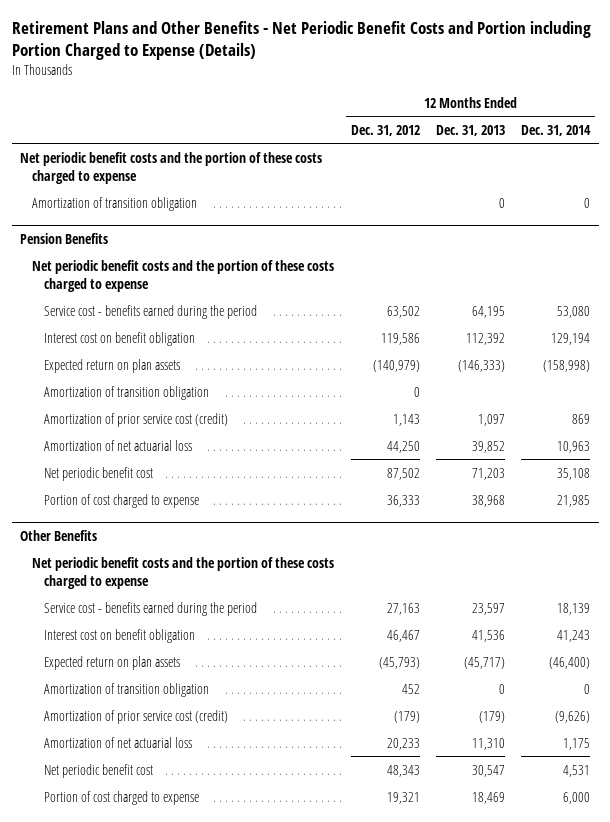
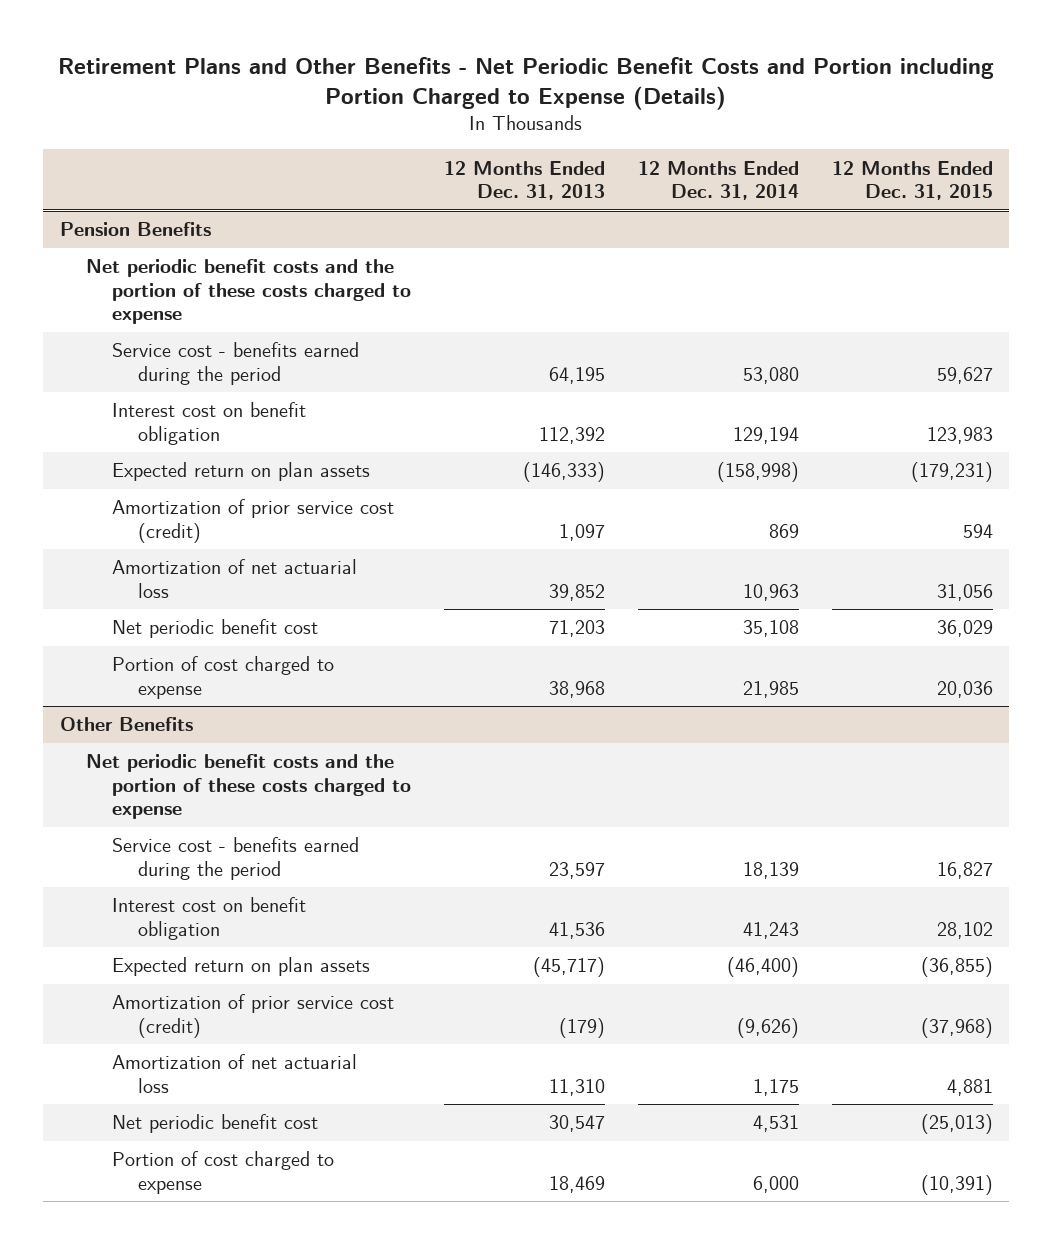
[350,124,420,136] Dec. 31, 2012 -> none
none -> [831,160,993,201] 12 Months Ended Dec. 31, 2015
[19,151,322,184] Net periodic benefit costs and the portion of these costs charged to expense -> none
[32,196,198,211] Amortization of transition obligation -> none
[44,385,210,400] Amortization of transition obligation -> none
[44,682,210,697] Amortization of transition obligation -> none

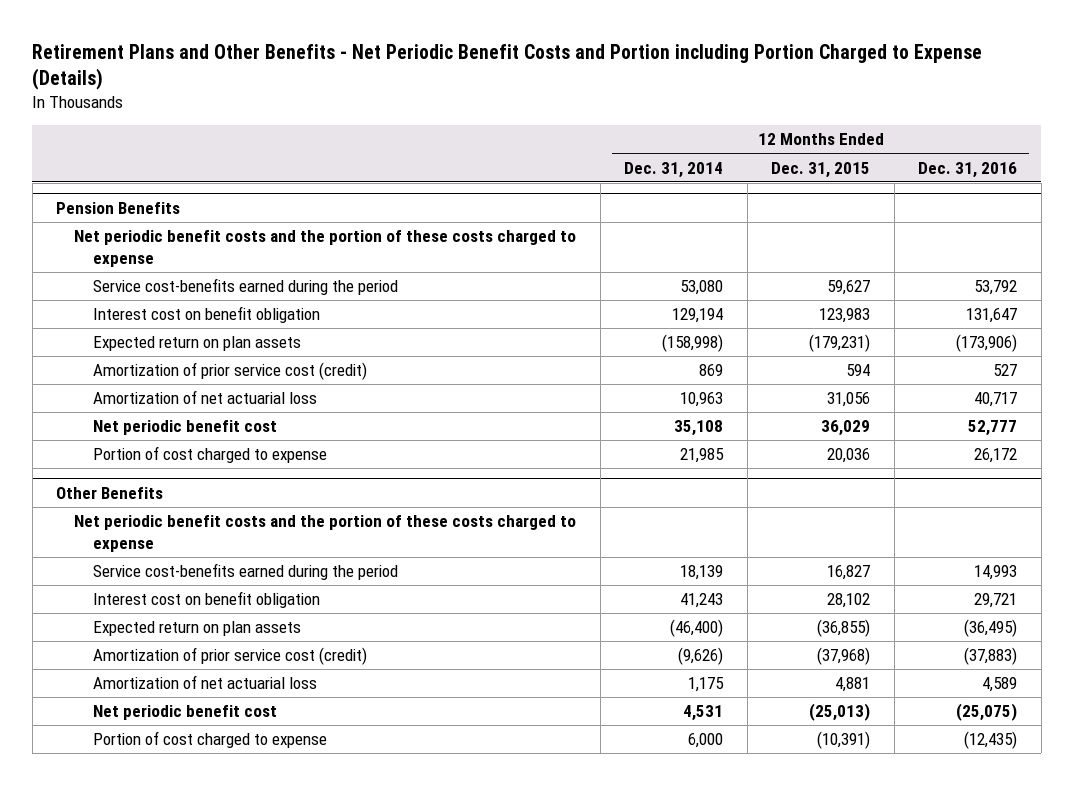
[443,160,605,201] 12 Months Ended Dec. 31, 2013 -> none
none -> [918,161,1018,178] Dec. 31, 2016
[111,342,359,385] Service cost - benefits earned during the period -> [92,278,398,296] Service cost-benefits earned during the period
[111,837,359,880] Service cost - benefits earned during the period -> [92,563,398,581] Service cost-benefits earned during the period

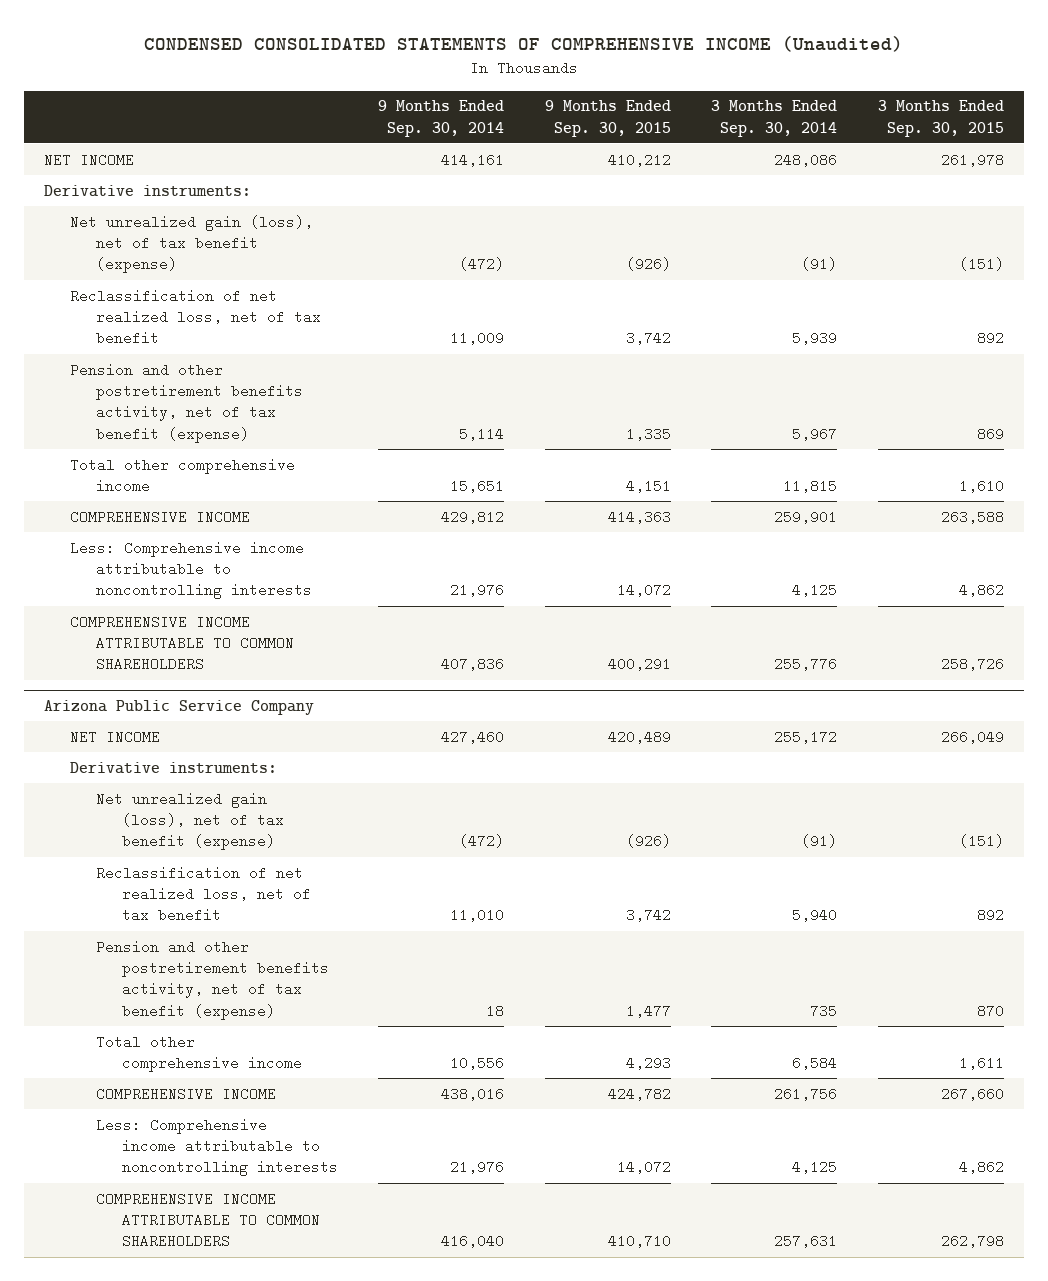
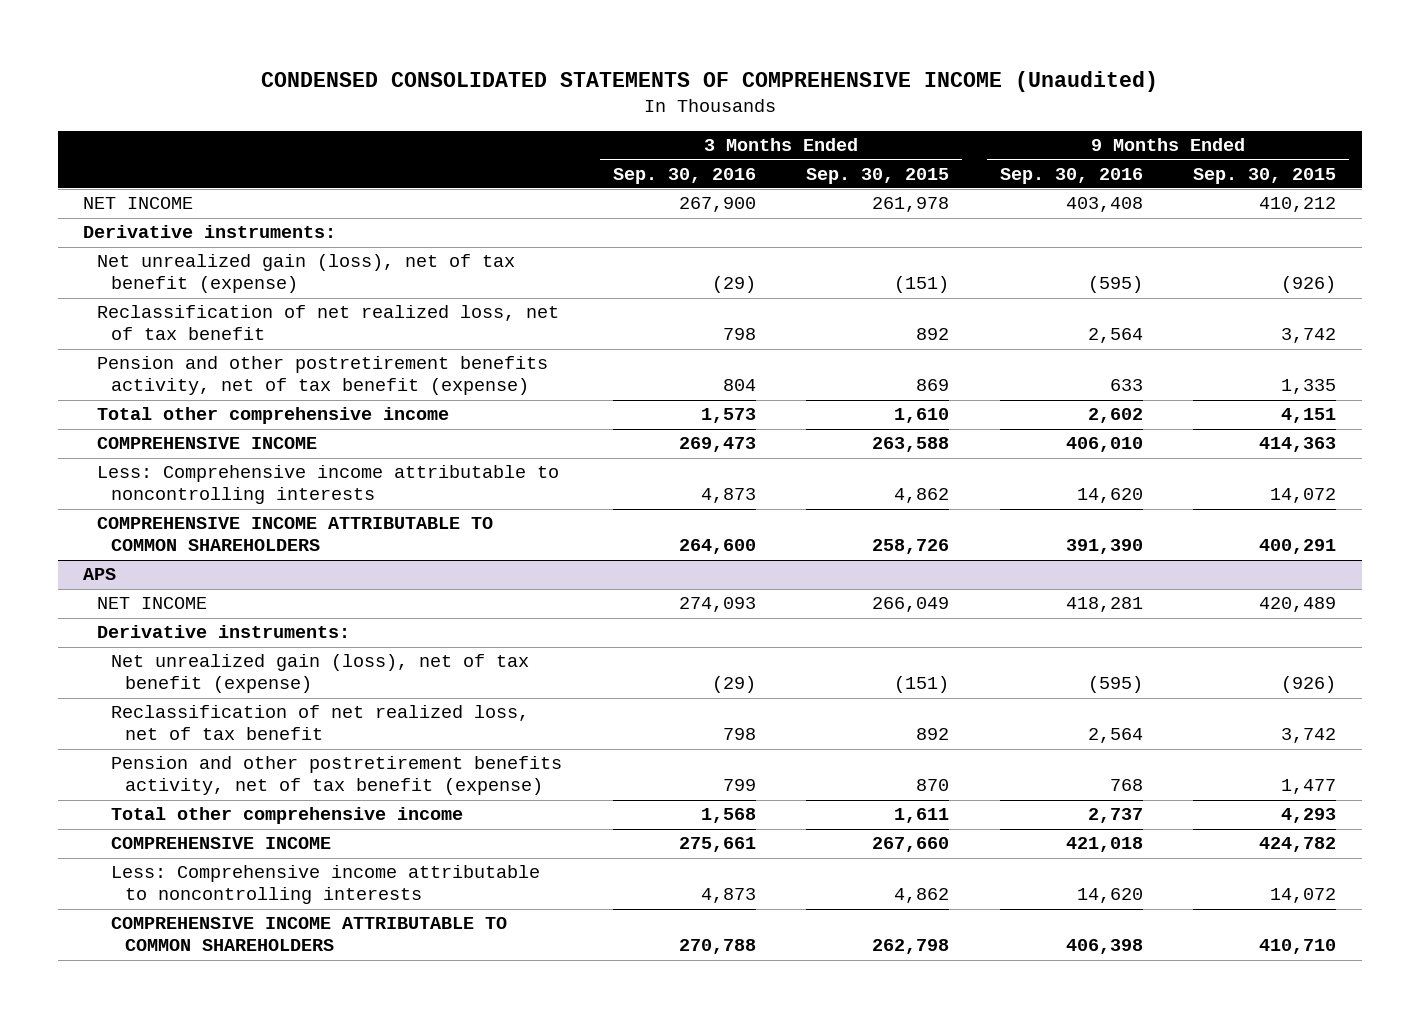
[378,100,505,137] 9 Months Ended Sep. 30, 2014 -> none
[711,100,838,137] 3 Months Ended Sep. 30, 2014 -> none
none -> [612,167,756,184] Sep. 30, 2016
none -> [999,167,1143,184] Sep. 30, 2016
[44,700,315,716] Arizona Public Service Company -> [83,568,117,581] APS

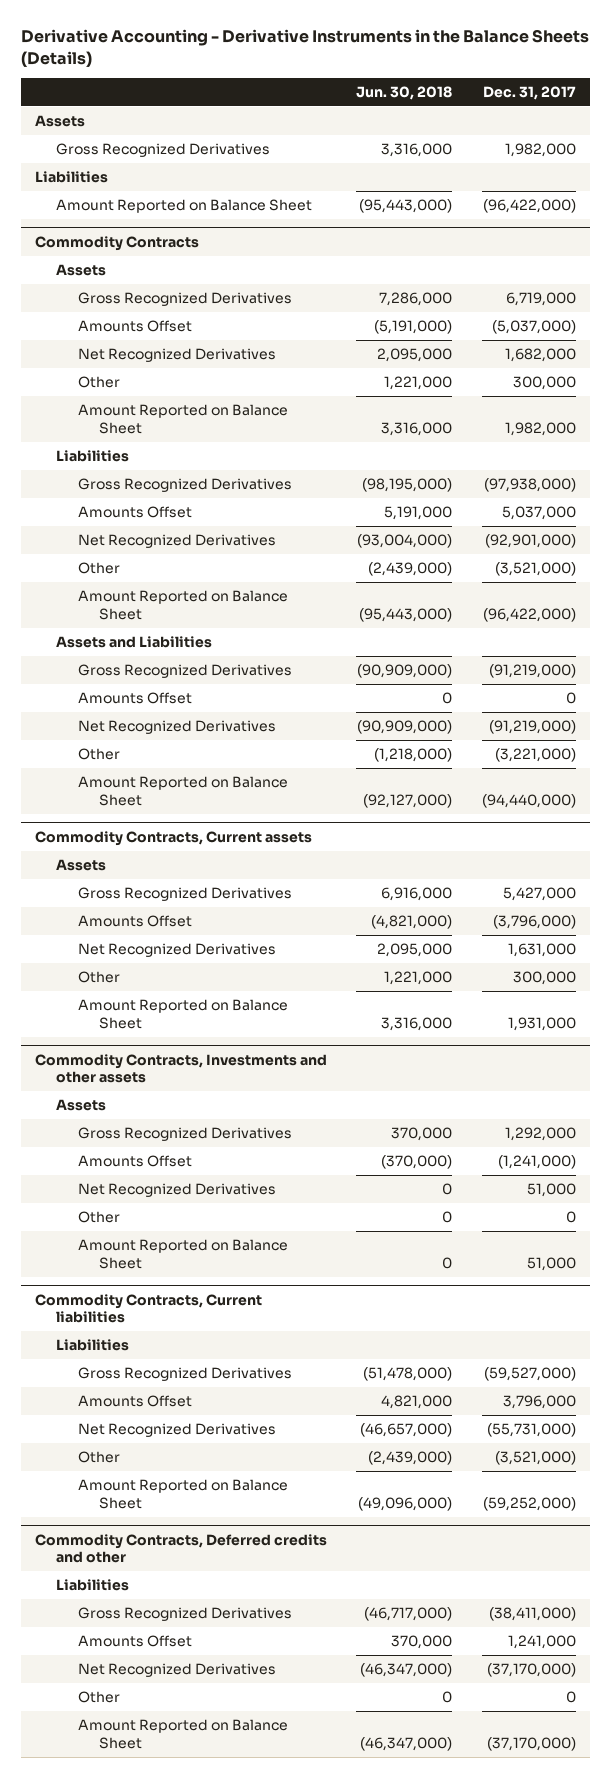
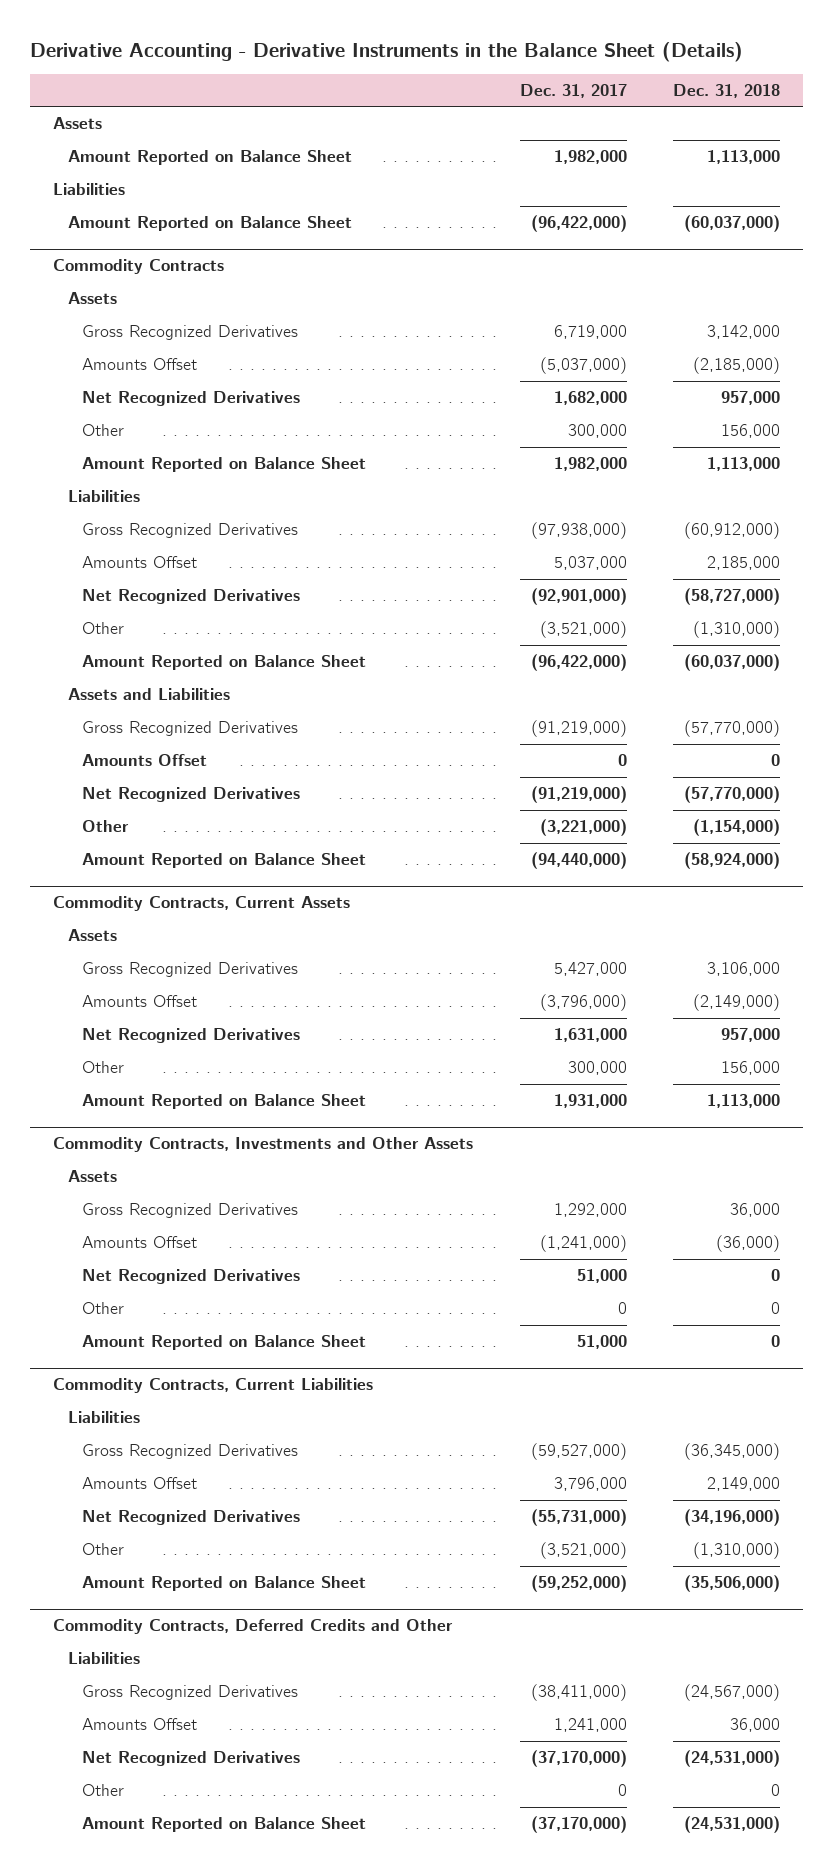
[20,29,589,67] Derivative Accounting - Derivative Instruments in the Balance Sheets (Details) -> [30,41,744,62] Derivative Accounting - Derivative Instruments in the Balance Sheet (Details)
[356,85,453,100] Jun. 30, 2018 -> none
none -> [673,83,781,98] Dec. 31, 2018
[56,143,271,158] Gross Recognized Derivatives -> [67,150,352,166] Amount Reported on Balance Sheet
[35,830,313,846] Commodity Contracts, Current assets -> [53,896,351,912] Commodity Contracts, Current Assets
[35,1053,328,1084] Commodity Contracts, Investments and other assets -> [53,1137,474,1153] Commodity Contracts, Investments and Other Assets
[35,1293,263,1324] Commodity Contracts, Current liabilities -> [53,1378,374,1394] Commodity Contracts, Current Liabilities
[35,1533,328,1564] Commodity Contracts, Deferred credits and other -> [53,1619,454,1635] Commodity Contracts, Deferred Credits and Other

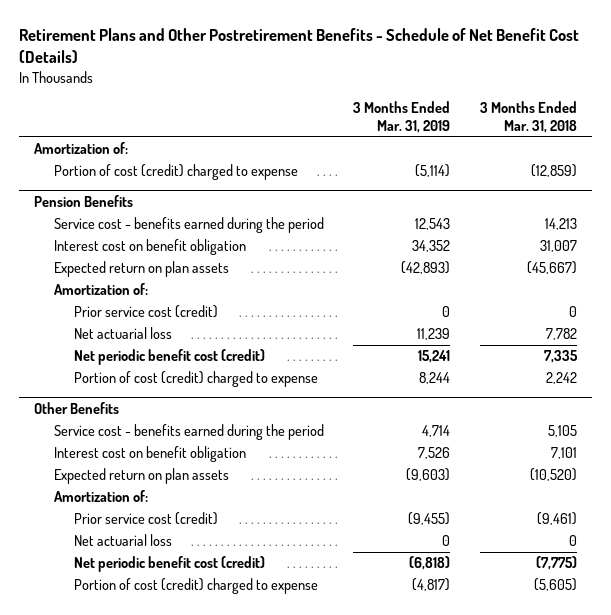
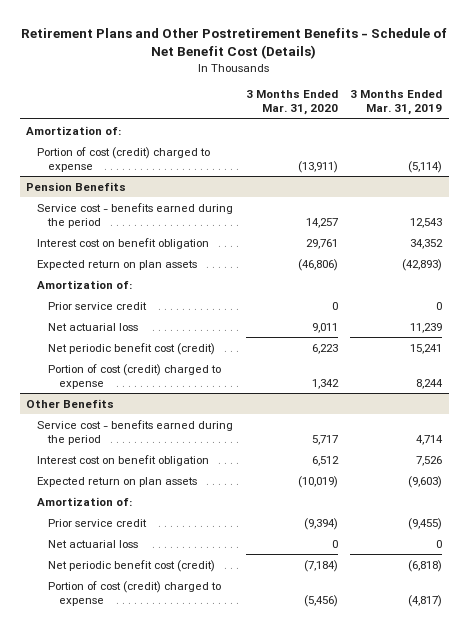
[479,101,577,134] 3 Months Ended Mar. 31, 2018 -> none
none -> [245,90,338,116] 3 Months Ended Mar. 31, 2020
[73,305,218,319] Prior service cost (credit) -> [48,301,148,310] Prior service credit
[73,512,218,526] Prior service cost (credit) -> [48,518,148,527] Prior service credit

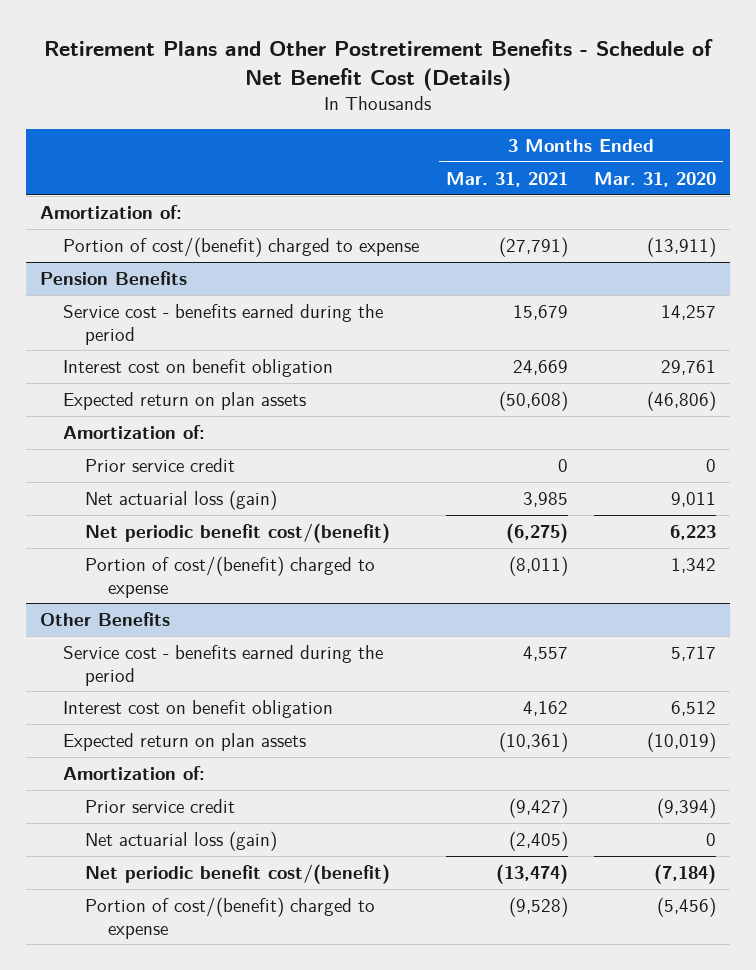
[350,90,443,116] 3 Months Ended Mar. 31, 2019 -> none
none -> [445,171,568,187] Mar. 31, 2021
[37,146,211,172] Portion of cost (credit) charged to expense -> [62,236,419,257] Portion of cost/(benefit) charged to expense
[48,322,139,331] Net actuarial loss -> [85,489,278,510] Net actuarial loss (gain)
[48,342,216,355] Net periodic benefit cost (credit) -> [85,522,391,543] Net periodic benefit cost/(benefit)
[48,363,222,389] Portion of cost (credit) charged to expense -> [85,555,376,598] Portion of cost/(benefit) charged to expense
[48,539,139,548] Net actuarial loss -> [85,830,278,851] Net actuarial loss (gain)
[48,559,216,572] Net periodic benefit cost (credit) -> [85,863,391,884] Net periodic benefit cost/(benefit)
[48,580,222,606] Portion of cost (credit) charged to expense -> [85,896,376,939] Portion of cost/(benefit) charged to expense

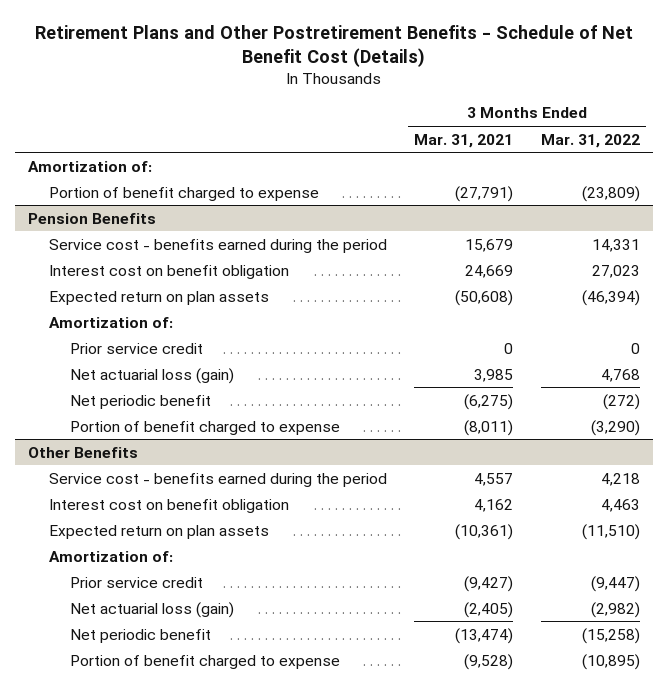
[594,171,717,187] Mar. 31, 2020 -> none
none -> [540,133,640,148] Mar. 31, 2022
[62,236,419,257] Portion of cost/(benefit) charged to expense -> [49,186,320,201] Portion of benefit charged to expense
[85,522,391,543] Net periodic benefit cost/(benefit) -> [70,394,212,409] Net periodic benefit
[85,555,376,598] Portion of cost/(benefit) charged to expense -> [70,420,341,435] Portion of benefit charged to expense
[85,863,391,884] Net periodic benefit cost/(benefit) -> [70,628,212,643] Net periodic benefit
[85,896,376,939] Portion of cost/(benefit) charged to expense -> [70,654,341,669] Portion of benefit charged to expense

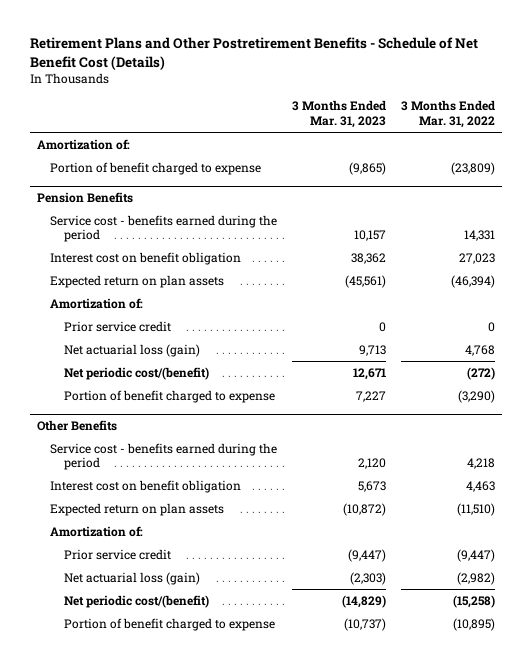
[414,133,514,148] Mar. 31, 2021 -> none
none -> [292,100,387,129] 3 Months Ended Mar. 31, 2023
[70,394,212,409] Net periodic benefit -> [63,366,209,380] Net periodic cost/(benefit)
[70,628,212,643] Net periodic benefit -> [63,594,209,608] Net periodic cost/(benefit)

